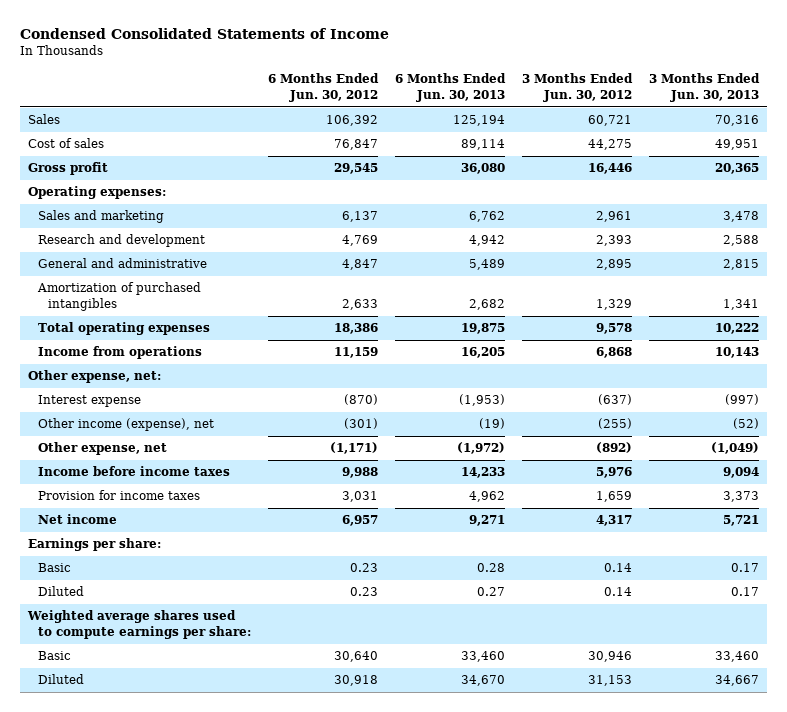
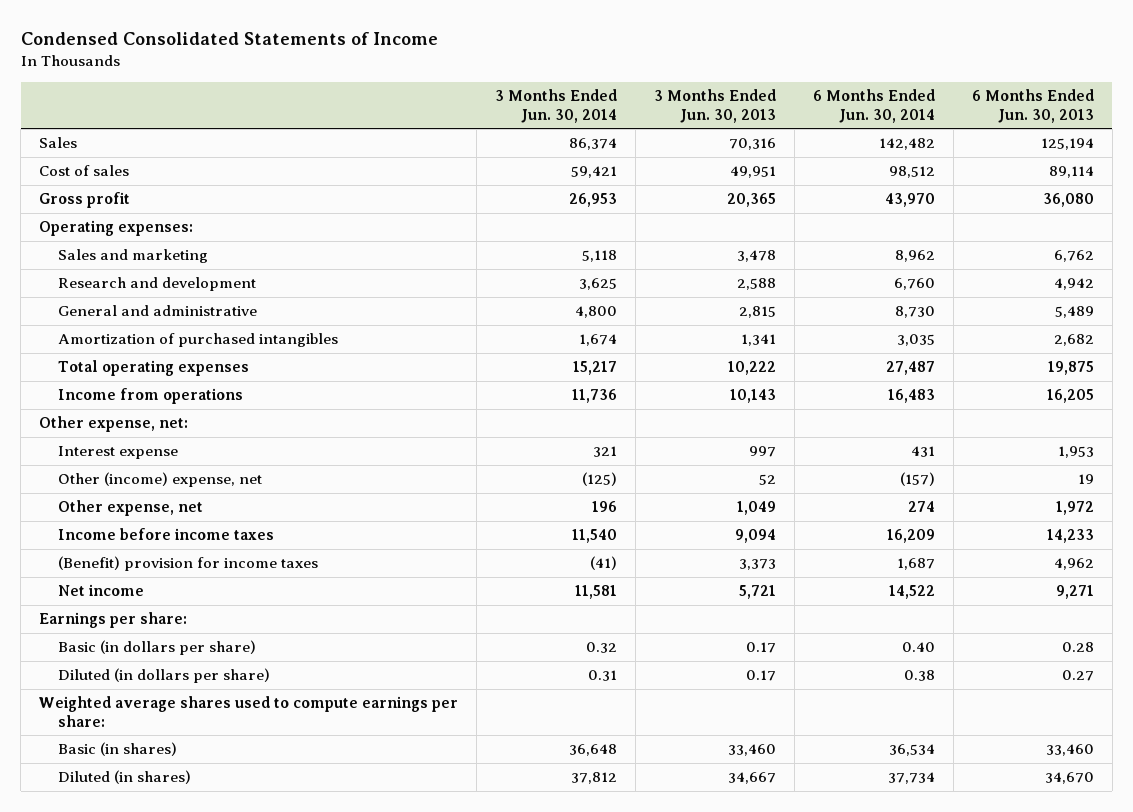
[267,73,379,103] 6 Months Ended Jun. 30, 2012 -> none
[521,73,633,103] 3 Months Ended Jun. 30, 2012 -> none
none -> [495,89,618,123] 3 Months Ended Jun. 30, 2014
none -> [813,89,936,123] 6 Months Ended Jun. 30, 2014
[458,394,505,407] (1,953) -> [1057,446,1094,459] 1,953
[724,394,759,406] (997) -> [749,446,777,458] 997
[37,418,214,432] Other income (expense), net -> [58,472,263,488] Other (income) expense, net
[478,418,505,430] (19) -> [1077,474,1094,485] 19
[732,418,759,430] (52) -> [759,474,777,486] 52
[456,442,505,455] (1,972) -> [1055,501,1094,516] 1,972
[710,442,759,455] (1,049) -> [737,501,777,516] 1,049
[37,490,200,501] Provision for income taxes -> [58,556,319,572] (Benefit) provision for income taxes
[37,563,71,573] Basic -> [58,640,257,656] Basic (in dollars per share)
[37,586,84,597] Diluted -> [58,668,271,684] Diluted (in dollars per share)
[37,651,71,661] Basic -> [58,742,178,757] Basic (in shares)
[37,674,84,685] Diluted -> [58,770,192,785] Diluted (in shares)

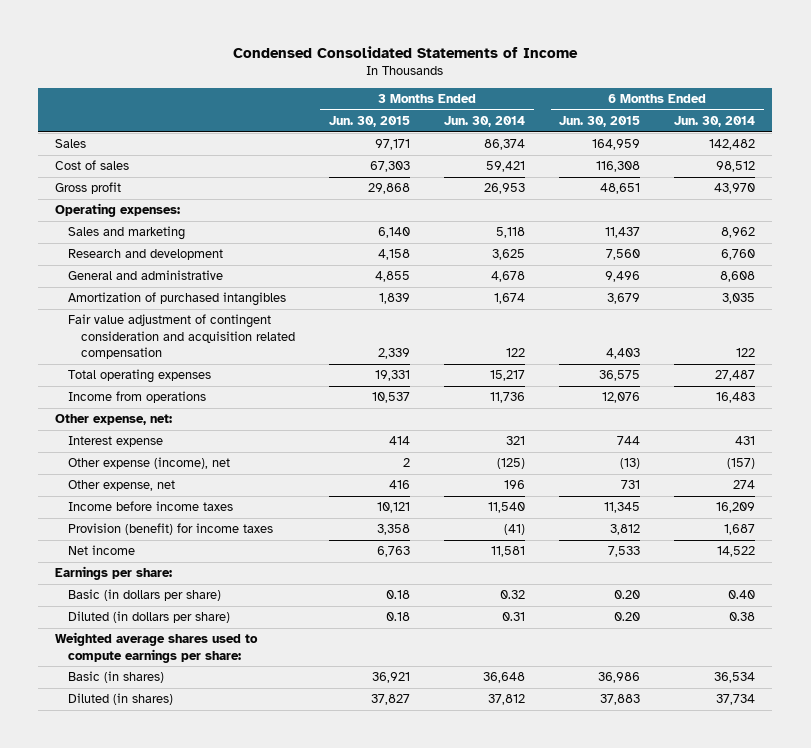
[654,89,777,123] 3 Months Ended Jun. 30, 2013 -> none
[971,89,1094,123] 6 Months Ended Jun. 30, 2013 -> none
none -> [328,116,410,128] Jun. 30, 2015
none -> [559,116,641,128] Jun. 30, 2015
[575,306,618,319] 4,800 -> [491,271,526,283] 4,678
[895,306,936,319] 8,730 -> [720,271,756,283] 8,608
none -> [67,314,295,360] Fair value adjustment of contingent consideration and acquisition related compensation
[58,472,263,488] Other (income) expense, net -> [67,457,230,470] Other expense (income), net
[58,556,319,572] (Benefit) provision for income taxes -> [67,523,273,536] Provision (benefit) for income taxes

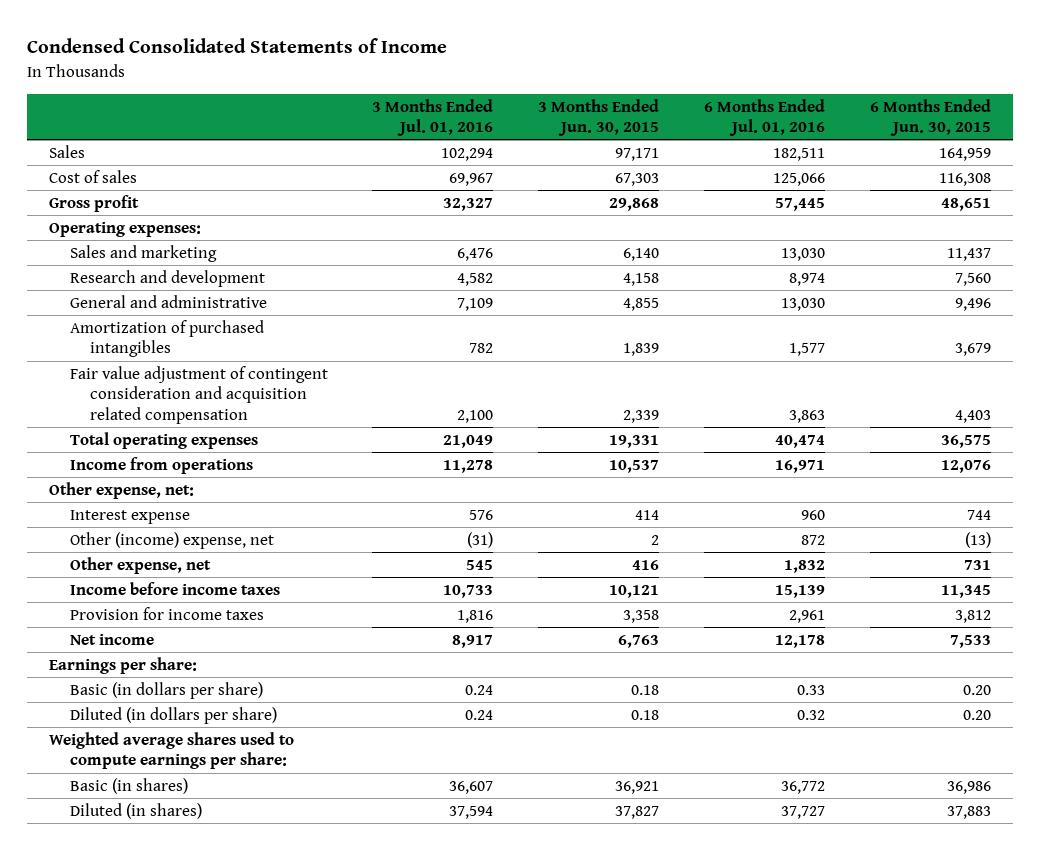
[444,116,526,128] Jun. 30, 2014 -> none
[674,116,756,128] Jun. 30, 2014 -> none
none -> [372,98,494,137] 3 Months Ended Jul. 01, 2016
none -> [704,98,826,137] 6 Months Ended Jul. 01, 2016
[67,457,230,470] Other expense (income), net -> [69,531,274,549] Other (income) expense, net
[67,523,273,536] Provision (benefit) for income taxes -> [69,606,264,620] Provision for income taxes

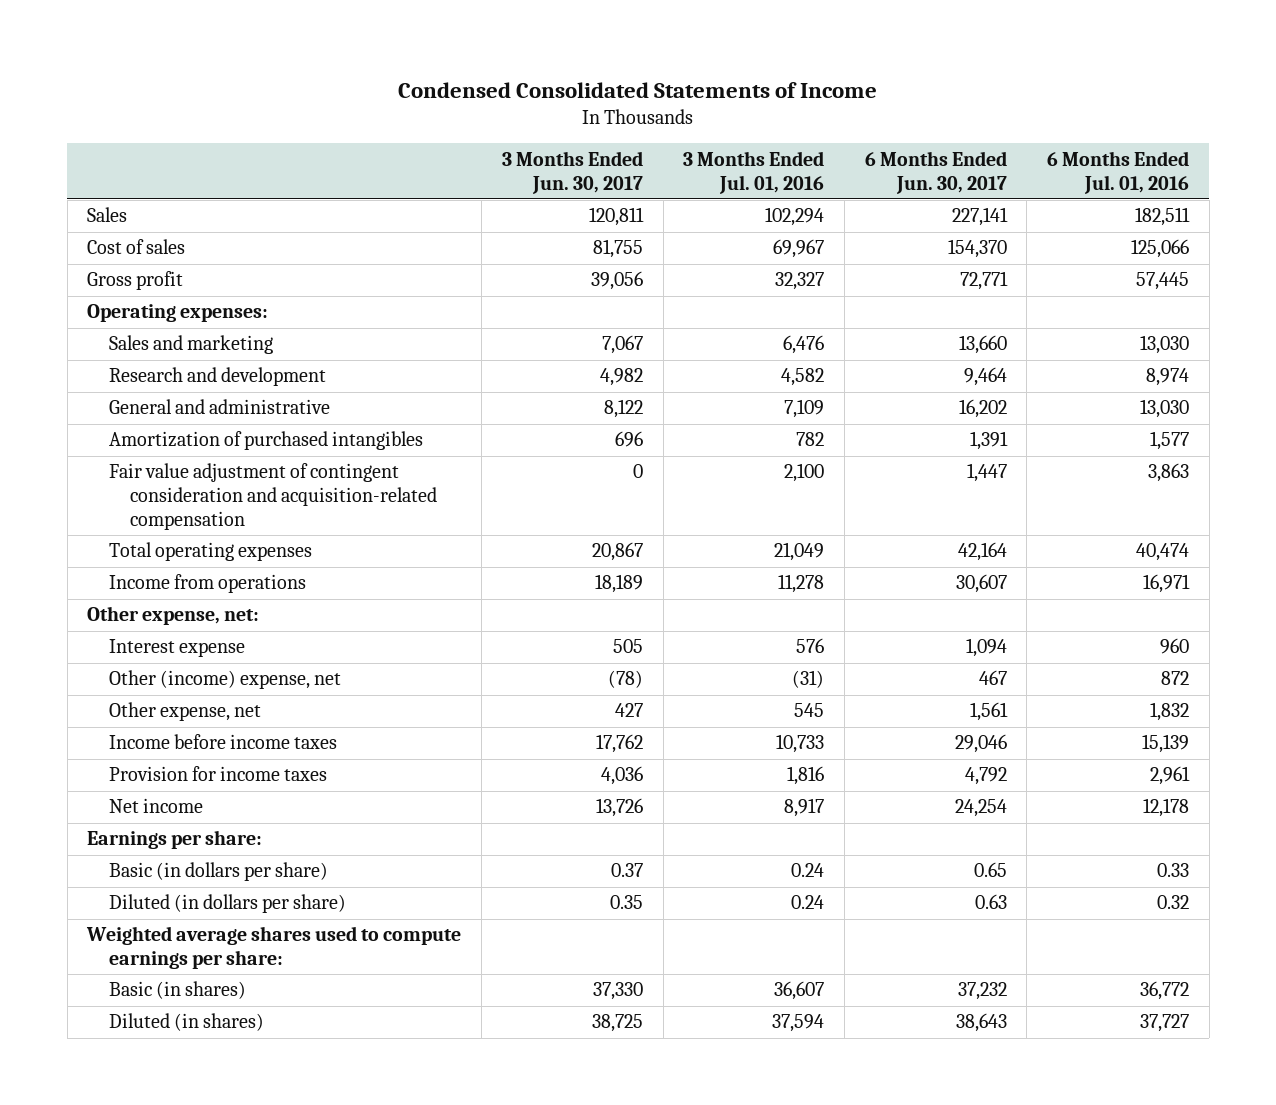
[538,98,660,137] 3 Months Ended Jun. 30, 2015 -> none
[869,98,991,137] 6 Months Ended Jun. 30, 2015 -> none
none -> [501,150,643,194] 3 Months Ended Jun. 30, 2017
none -> [864,150,1007,194] 6 Months Ended Jun. 30, 2017
[69,365,328,425] Fair value adjustment of contingent consideration and acquisition related compensation -> [108,463,437,531] Fair value adjustment of contingent consideration and acquisition-related compensation

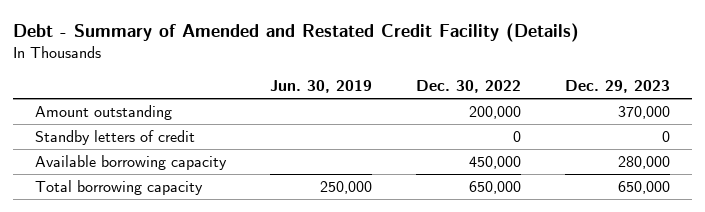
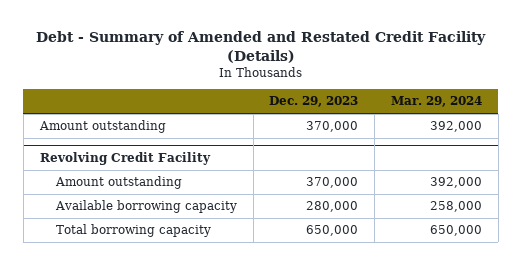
[269,80,372,94] Jun. 30, 2019 -> none
[415,80,521,94] Dec. 30, 2022 -> none
none -> [391,96,483,108] Mar. 29, 2024
[34,130,195,146] Standby letters of credit -> none
none -> [39,152,211,166] Revolving Credit Facility
none -> [54,176,182,190] Amount outstanding

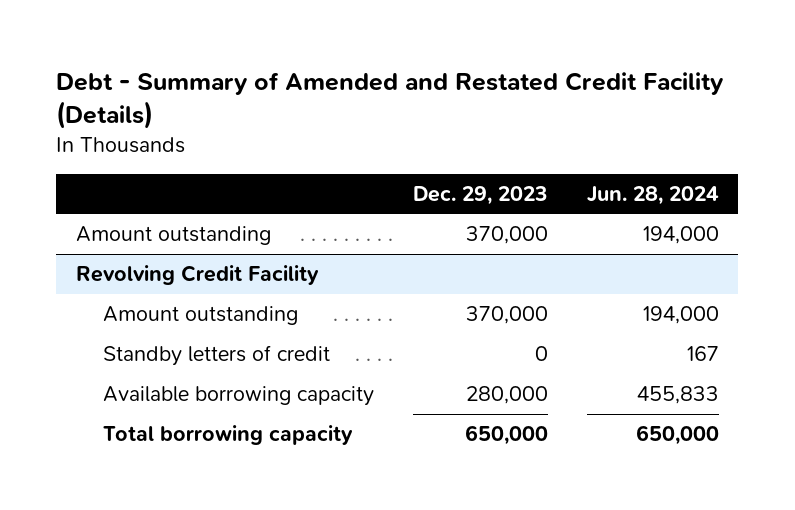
[391,96,483,108] Mar. 29, 2024 -> none
none -> [586,185,719,205] Jun. 28, 2024
none -> [102,345,330,367] Standby letters of credit

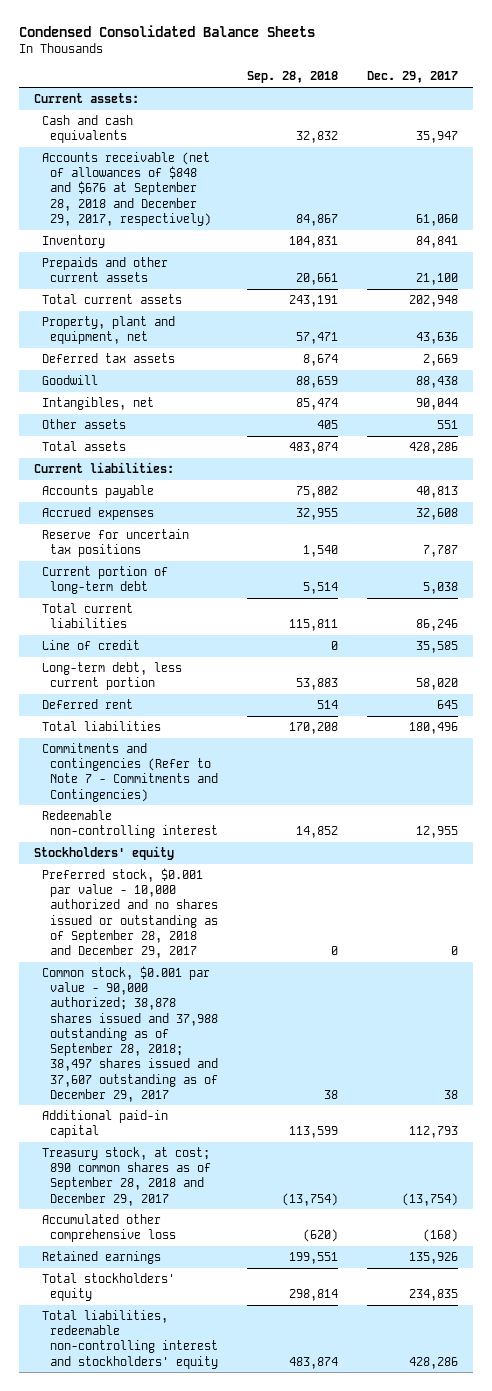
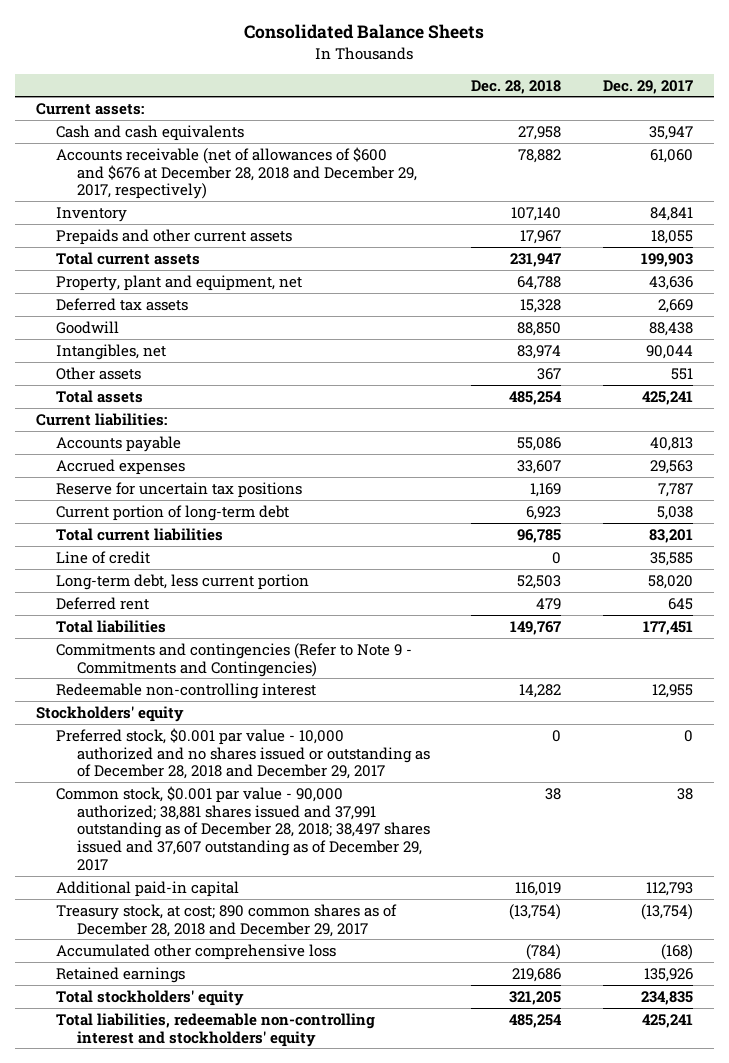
[19,25,316,38] Condensed Consolidated Balance Sheets -> [244,24,485,40] Consolidated Balance Sheets
[247,71,339,84] Sep. 28, 2018 -> none
none -> [471,79,562,94] Dec. 28, 2018
[41,152,212,226] Accounts receivable (net of allowances of $848 and $676 at September 28, 2018 and December 29, 2017, respectively) -> [56,146,417,200] Accounts receivable (net of allowances of $600 and $676 at December 28, 2018 and December 29, 2017, respectively)
[416,273,459,286] 21,100 -> [651,229,694,244] 18,055
[409,295,459,308] 202,948 -> [641,252,694,267] 199,903
[409,442,459,455] 428,286 -> [642,390,694,405] 425,241
[416,508,459,521] 32,608 -> [650,459,694,474] 29,563
[416,619,459,632] 86,246 -> [649,528,694,543] 83,201
[409,722,459,735] 180,496 -> [643,620,694,635] 177,451
[41,743,219,802] Commitments and contingencies (Refer to Note 7 - Commitments and Contingencies) -> [56,642,413,677] Commitments and contingencies (Refer to Note 9 - Commitments and Contingencies)
[41,868,219,959] Preferred stock, $0.001 par value - 10,000 authorized and no shares issued or outstanding as of September 28, 2018 and December 29, 2017 -> [56,727,430,780] Preferred stock, $0.001 par value - 10,000 authorized and no shares issued or outstanding as of December 28, 2018 and December 29, 2017
[41,966,219,1102] Common stock, $0.001 par value - 90,000 authorized; 38,878 shares issued and 37,988 outstanding as of September 28, 2018; 38,497 shares issued and 37,607 outstanding as of December 29, 2017 -> [56,785,430,871] Common stock, $0.001 par value - 90,000 authorized; 38,881 shares issued and 37,991 outstanding as of December 28, 2018; 38,497 shares issued and 37,607 outstanding as of December 29, 2017
[41,1147,212,1206] Treasury stock, at cost; 890 common shares as of September 28, 2018 and December 29, 2017 -> [56,903,398,937] Treasury stock, at cost; 890 common shares as of December 28, 2018 and December 29, 2017
[409,1356,459,1369] 428,286 -> [642,1013,694,1028] 425,241

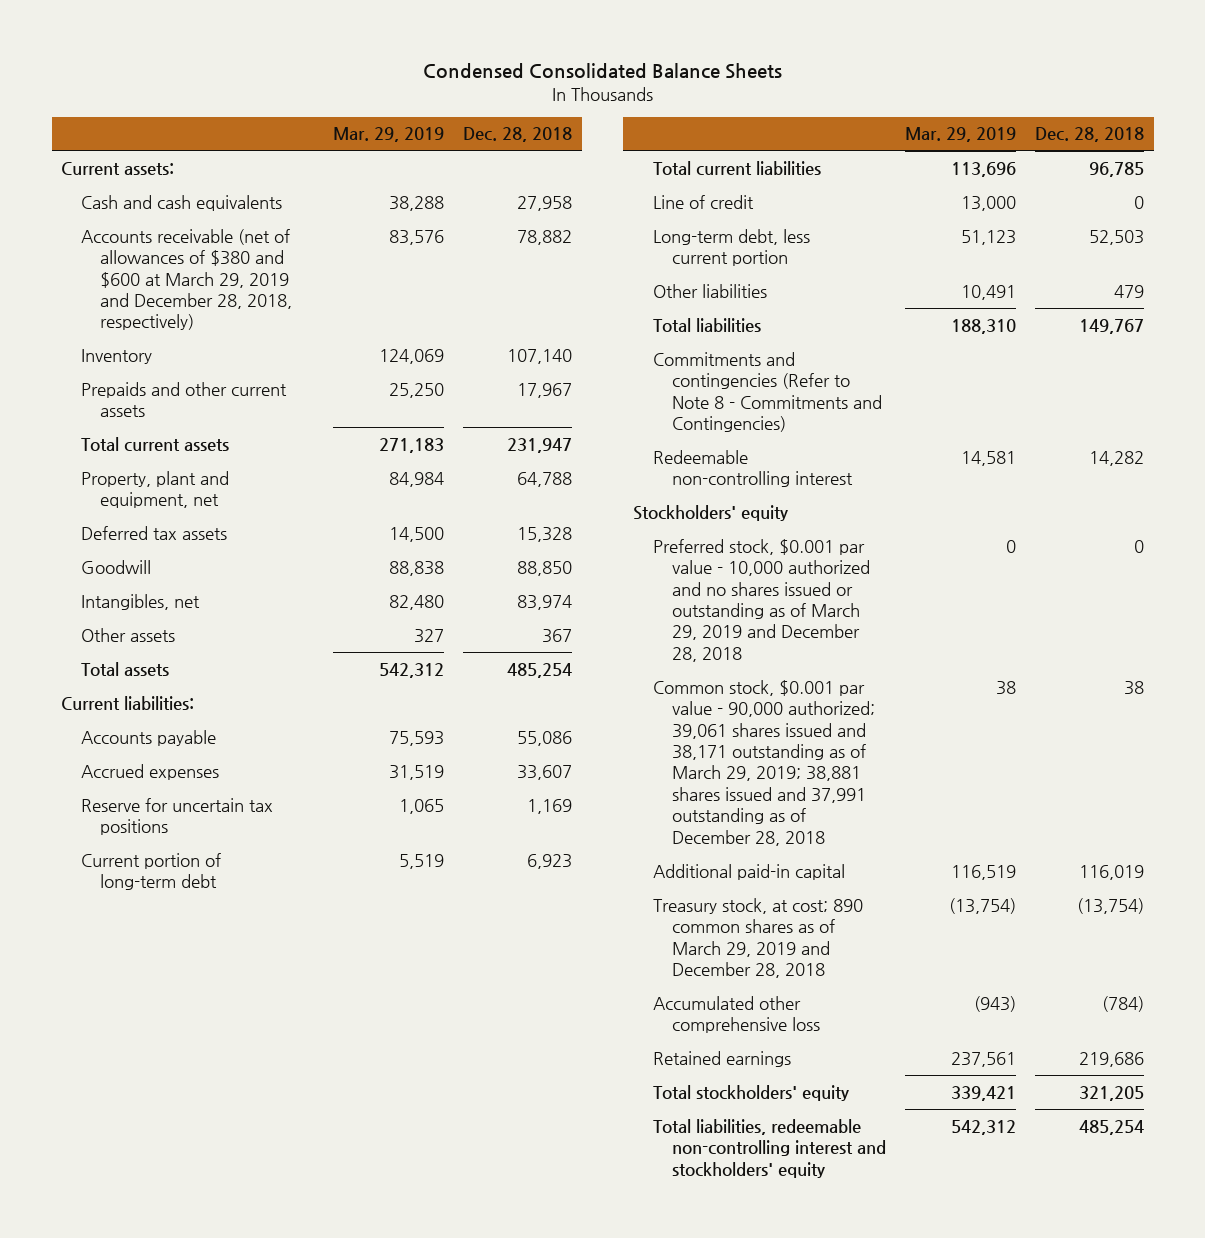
[244,24,485,40] Consolidated Balance Sheets -> [422,63,782,80] Condensed Consolidated Balance Sheets
[603,79,694,94] Dec. 29, 2017 -> none
none -> [333,127,445,143] Mar. 29, 2019
[56,146,417,200] Accounts receivable (net of allowances of $600 and $676 at December 28, 2018 and December 29, 2017, respectively) -> [80,228,293,331] Accounts receivable (net of allowances of $380 and $600 at March 29, 2019 and December 28, 2018, respectively)
[56,596,150,610] Deferred rent -> [652,283,767,298] Other liabilities
[56,642,413,677] Commitments and contingencies (Refer to Note 9 - Commitments and Contingencies) -> [652,351,883,433] Commitments and contingencies (Refer to Note 8 - Commitments and Contingencies)
[56,727,430,780] Preferred stock, $0.001 par value - 10,000 authorized and no shares issued or outstanding as of December 28, 2018 and December 29, 2017 -> [652,538,871,662] Preferred stock, $0.001 par value - 10,000 authorized and no shares issued or outstanding as of March 29, 2019 and December 28, 2018
[56,785,430,871] Common stock, $0.001 par value - 90,000 authorized; 38,881 shares issued and 37,991 outstanding as of December 28, 2018; 38,497 shares issued and 37,607 outstanding as of December 29, 2017 -> [652,679,876,846] Common stock, $0.001 par value - 90,000 authorized; 39,061 shares issued and 38,171 outstanding as of March 29, 2019; 38,881 shares issued and 37,991 outstanding as of December 28, 2018
[56,903,398,937] Treasury stock, at cost; 890 common shares as of December 28, 2018 and December 29, 2017 -> [652,897,863,979] Treasury stock, at cost; 890 common shares as of March 29, 2019 and December 28, 2018

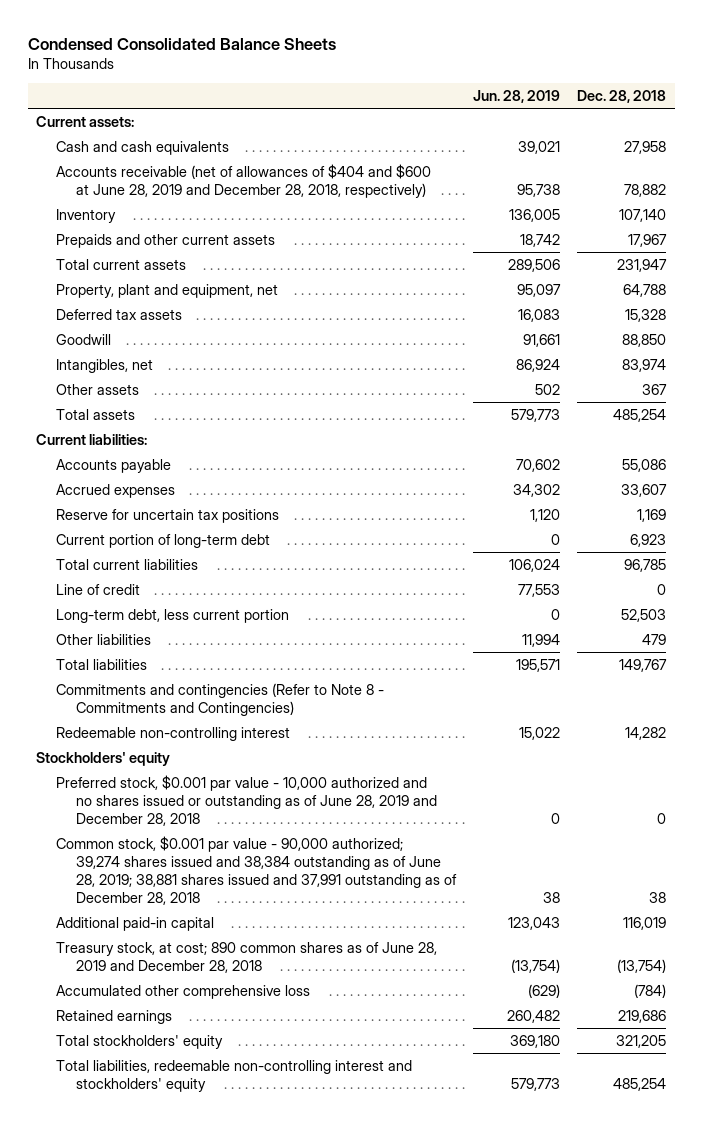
[333,127,445,143] Mar. 29, 2019 -> none
none -> [473,90,561,104] Jun. 28, 2019
[80,228,293,331] Accounts receivable (net of allowances of $380 and $600 at March 29, 2019 and December 28, 2018, respectively) -> [56,163,432,198] Accounts receivable (net of allowances of $404 and $600 at June 28, 2019 and December 28, 2018, respectively)
[652,538,871,662] Preferred stock, $0.001 par value - 10,000 authorized and no shares issued or outstanding as of March 29, 2019 and December 28, 2018 -> [56,774,437,826] Preferred stock, $0.001 par value - 10,000 authorized and no shares issued or outstanding as of June 28, 2019 and December 28, 2018
[652,679,876,846] Common stock, $0.001 par value - 90,000 authorized; 39,061 shares issued and 38,171 outstanding as of March 29, 2019; 38,881 shares issued and 37,991 outstanding as of December 28, 2018 -> [56,835,457,905] Common stock, $0.001 par value - 90,000 authorized; 39,274 shares issued and 38,384 outstanding as of June 28, 2019; 38,881 shares issued and 37,991 outstanding as of December 28, 2018
[652,897,863,979] Treasury stock, at cost; 890 common shares as of March 29, 2019 and December 28, 2018 -> [56,941,438,973] Treasury stock, at cost; 890 common shares as of June 28, 2019 and December 28, 2018

